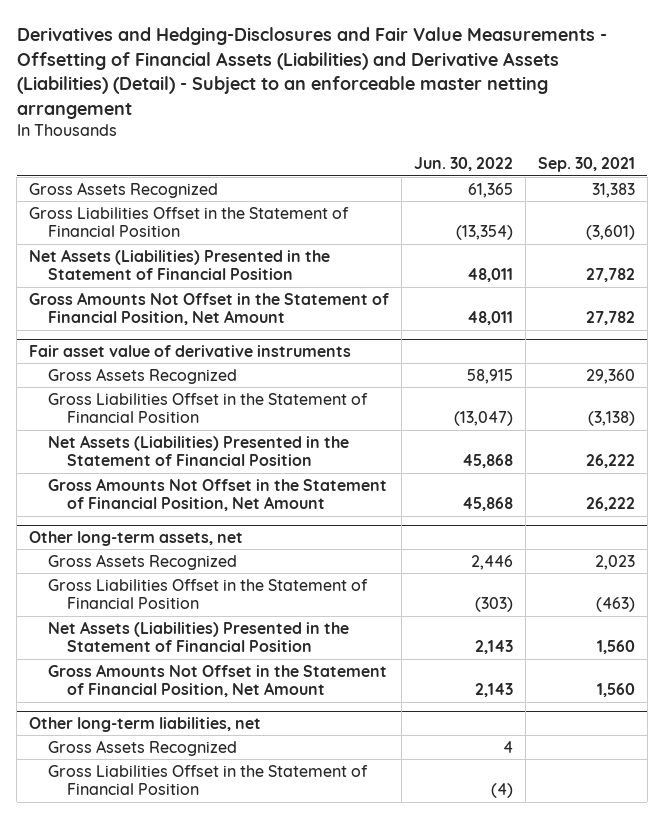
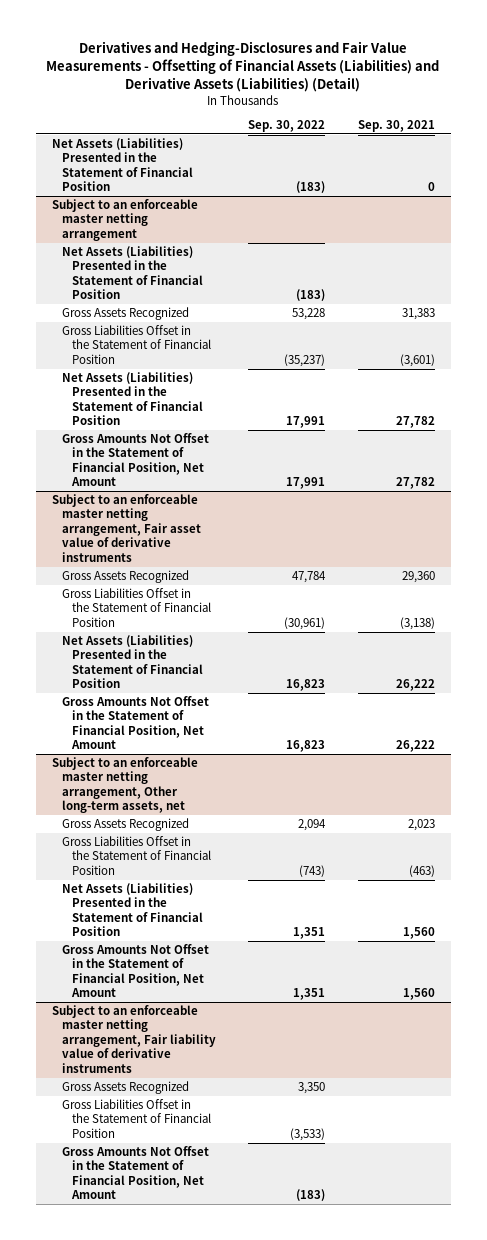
[16,27,607,119] Derivatives and Hedging-Disclosures and Fair Value Measurements - Offsetting of Financial Assets (Liabilities) and Derivative Assets (Liabilities) (Detail) - Subject to an enforceable master netting arrangement -> [46,41,440,93] Derivatives and Hedging-Disclosures and Fair Value Measurements - Offsetting of Financial Assets (Liabilities) and Derivative Assets (Liabilities) (Detail)
[413,157,513,172] Jun. 30, 2022 -> none
none -> [248,120,326,133] Sep. 30, 2022
none -> [51,137,193,192] Net Assets (Liabilities) Presented in the Statement of Financial Position
none -> [51,198,198,241] Subject to an enforceable master netting arrangement
none -> [61,245,204,300] Net Assets (Liabilities) Presented in the Statement of Financial Position
[28,344,351,357] Fair asset value of derivative instruments -> none
none -> [51,493,201,562] Subject to an enforceable master netting arrangement, Fair asset value of derivative instruments
[28,530,243,546] Other long-term assets, net -> none
none -> [51,756,198,814] Subject to an enforceable master netting arrangement, Other long-term assets, net
[28,716,261,732] Other long-term liabilities, net -> none
none -> [51,1004,216,1073] Subject to an enforceable master netting arrangement, Fair liability value of derivative instruments
none -> [61,1145,209,1200] Gross Amounts Not Offset in the Statement of Financial Position, Net Amount

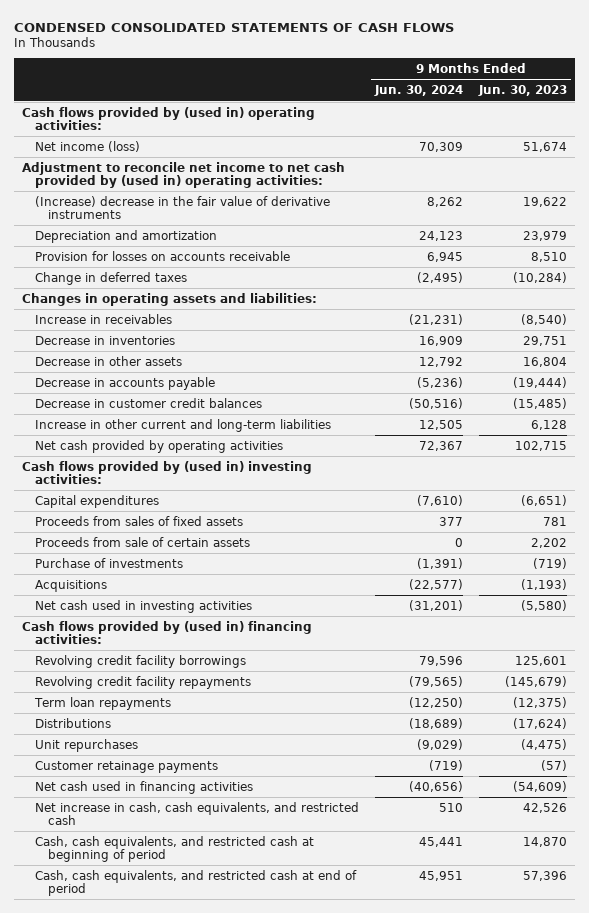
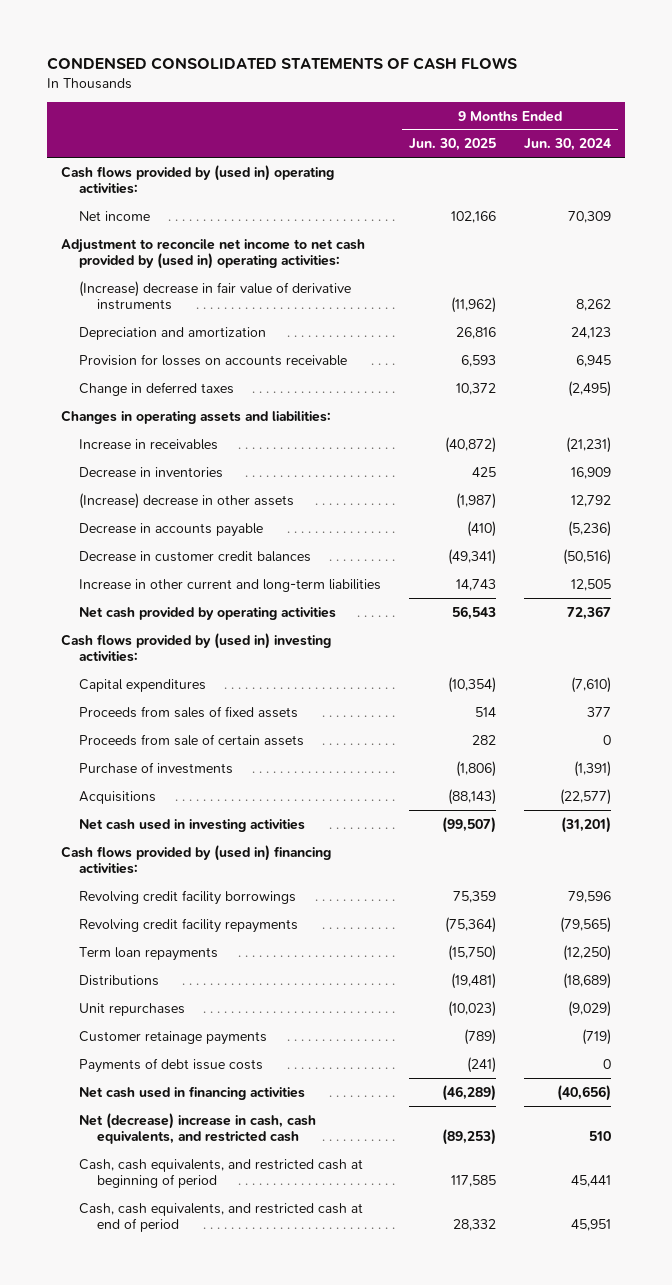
[477,85,567,97] Jun. 30, 2023 -> none
none -> [408,138,496,152] Jun. 30, 2025
[35,140,141,152] Net income (loss) -> [78,210,150,221] Net income
[35,195,331,219] (Increase) decrease in the fair value of derivative instruments -> [78,280,351,310] (Increase) decrease in fair value of derivative instruments
[35,355,183,366] Decrease in other assets -> [78,492,294,509] (Increase) decrease in other assets
none -> [78,1057,263,1073] Payments of debt issue costs
[35,801,360,825] Net increase in cash, cash equivalents, and restricted cash -> [78,1112,316,1144] Net (decrease) increase in cash, cash equivalents, and restricted cash

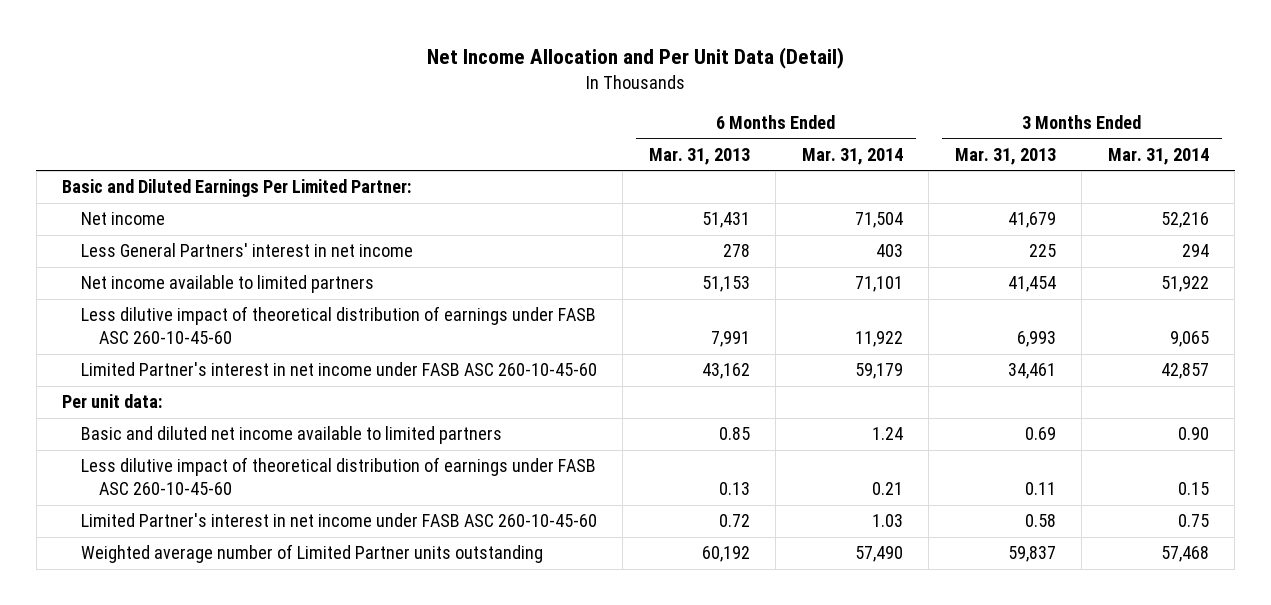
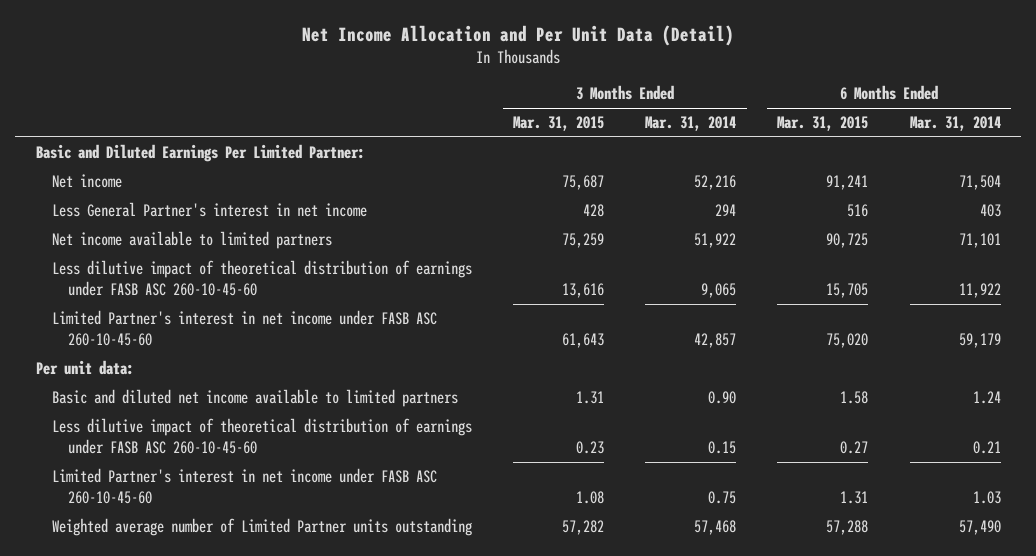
[648,147,750,165] Mar. 31, 2013 -> none
[954,147,1056,165] Mar. 31, 2013 -> none
none -> [513,116,605,132] Mar. 31, 2015
none -> [777,116,869,132] Mar. 31, 2015
[80,243,413,258] Less General Partners' interest in net income -> [51,202,367,218] Less General Partner's interest in net income

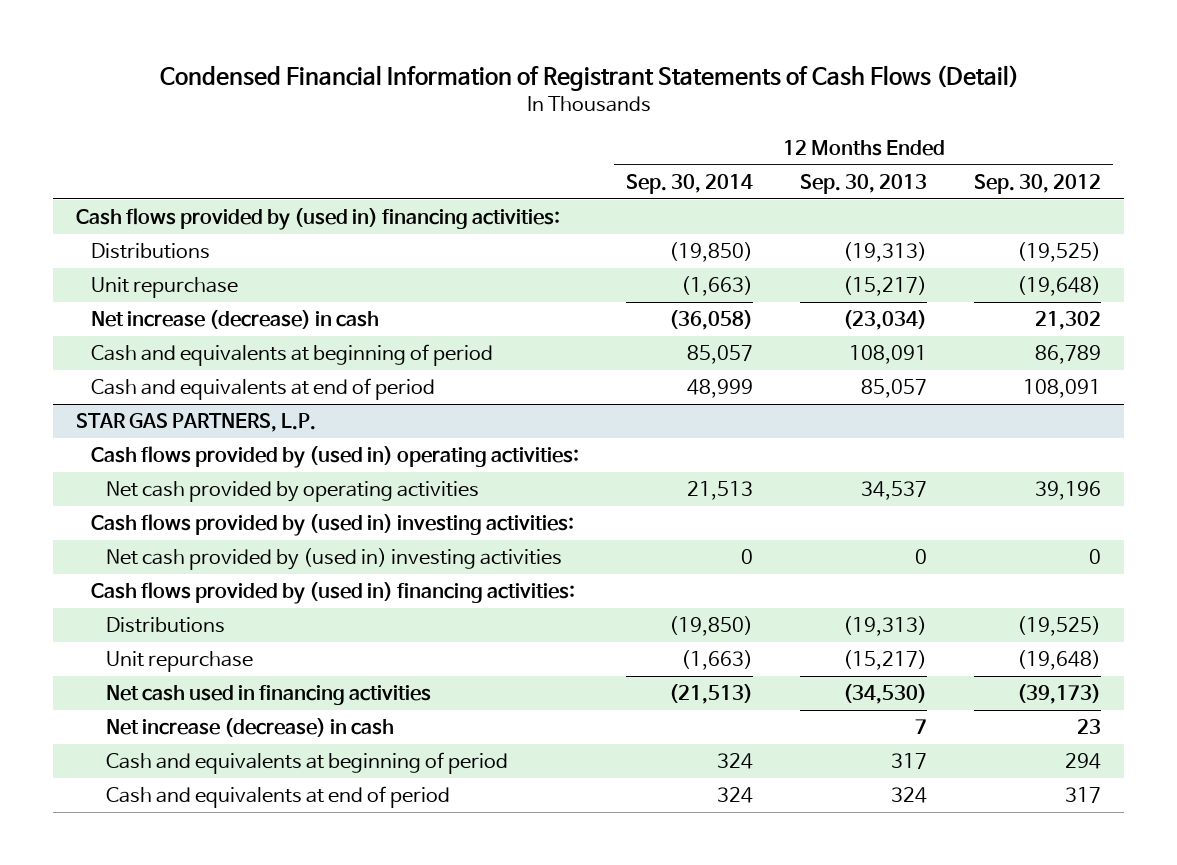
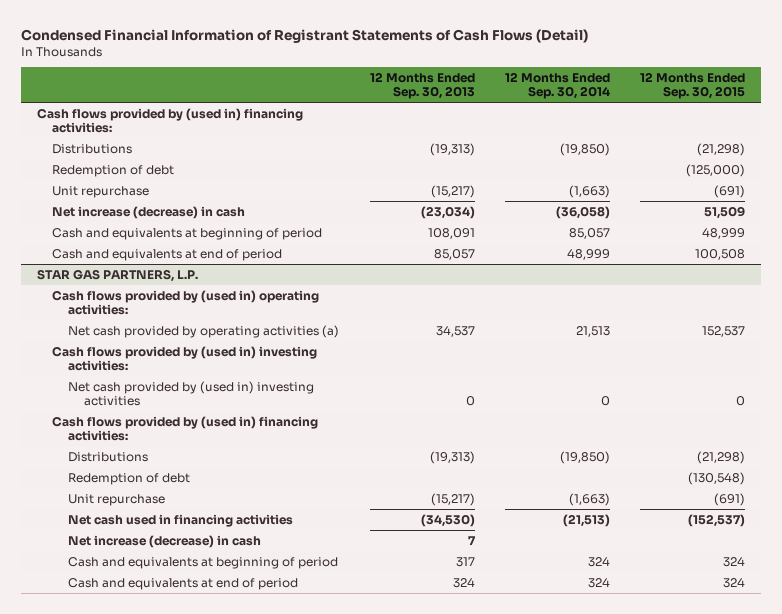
[974,173,1102,194] Sep. 30, 2012 -> none
none -> [640,72,746,100] 12 Months Ended Sep. 30, 2015
none -> [52,164,175,177] Redemption of debt
[106,481,480,503] Net cash provided by operating activities -> [68,324,340,338] Net cash provided by operating activities (a)
none -> [68,472,191,485] Redemption of debt

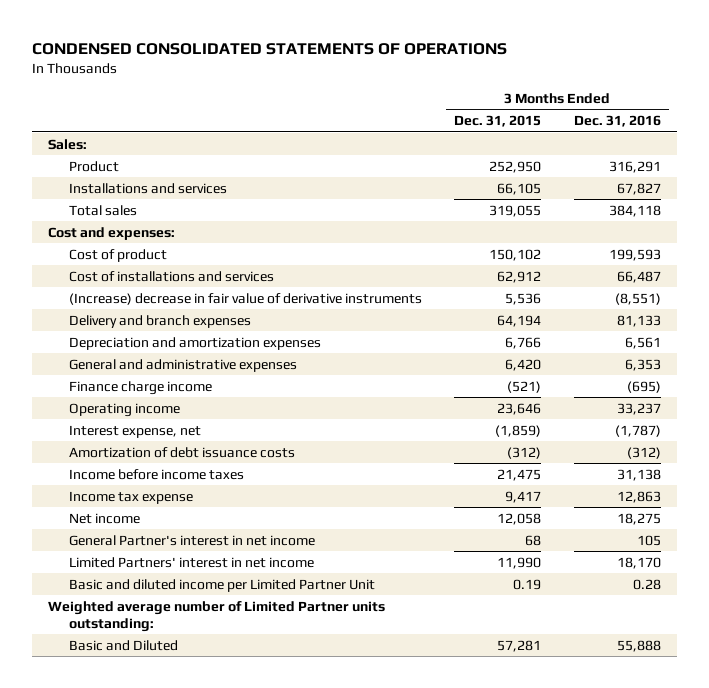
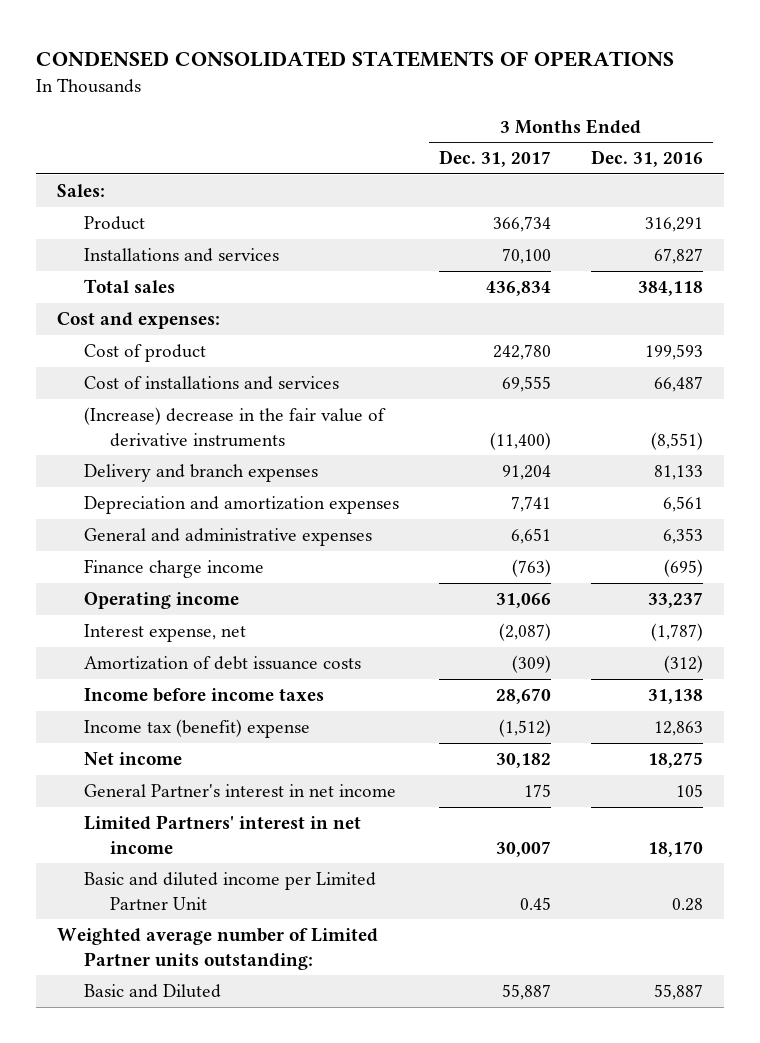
[454,115,542,128] Dec. 31, 2015 -> none
none -> [438,150,551,168] Dec. 31, 2017
[68,292,422,305] (Increase) decrease in fair value of derivative instruments -> [83,406,386,447] (Increase) decrease in the fair value of derivative instruments
[68,490,193,504] Income tax expense -> [83,718,310,738] Income tax (benefit) expense
[616,639,661,652] 55,888 -> [654,983,704,1000] 55,887

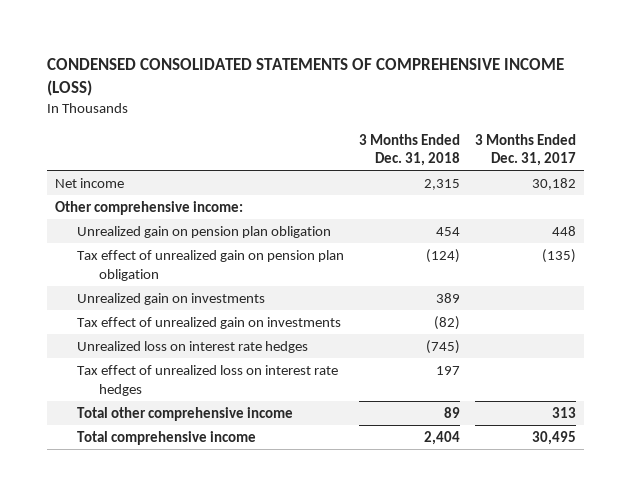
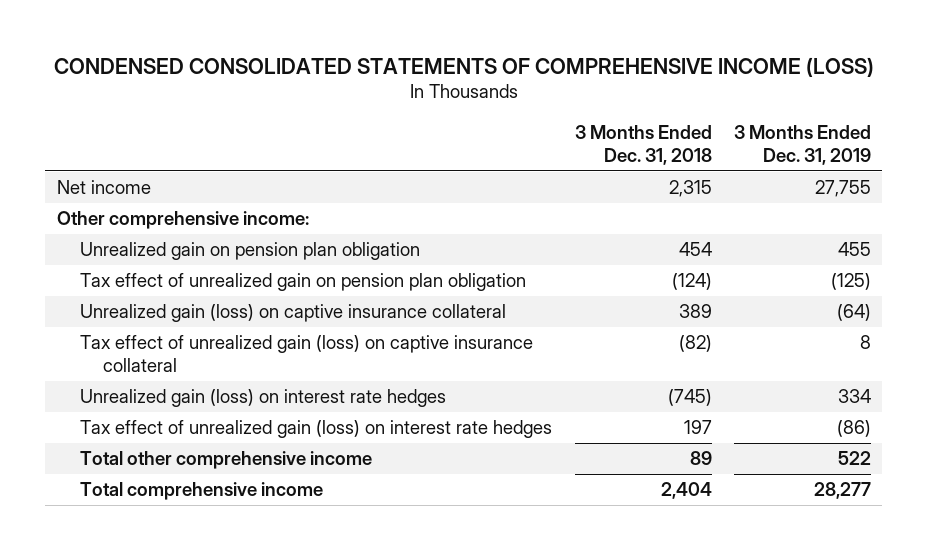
[475,133,577,167] 3 Months Ended Dec. 31, 2017 -> none
none -> [734,124,872,165] 3 Months Ended Dec. 31, 2019
[76,292,265,305] Unrealized gain on investments -> [79,304,506,323] Unrealized gain (loss) on captive insurance collateral
[76,316,341,329] Tax effect of unrealized gain on investments -> [79,335,533,373] Tax effect of unrealized gain (loss) on captive insurance collateral
[76,340,308,353] Unrealized loss on interest rate hedges -> [79,389,446,408] Unrealized gain (loss) on interest rate hedges
[76,364,338,396] Tax effect of unrealized loss on interest rate hedges -> [79,420,552,439] Tax effect of unrealized gain (loss) on interest rate hedges

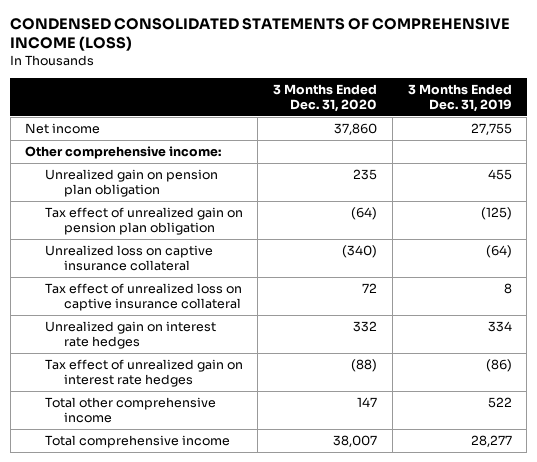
[574,124,712,165] 3 Months Ended Dec. 31, 2018 -> none
none -> [273,83,378,112] 3 Months Ended Dec. 31, 2020
[79,304,506,323] Unrealized gain (loss) on captive insurance collateral -> [44,245,213,272] Unrealized loss on captive insurance collateral
[79,335,533,373] Tax effect of unrealized gain (loss) on captive insurance collateral -> [44,283,242,312] Tax effect of unrealized loss on captive insurance collateral
[79,389,446,408] Unrealized gain (loss) on interest rate hedges -> [44,321,216,350] Unrealized gain on interest rate hedges
[79,420,552,439] Tax effect of unrealized gain (loss) on interest rate hedges -> [44,359,243,388] Tax effect of unrealized gain on interest rate hedges

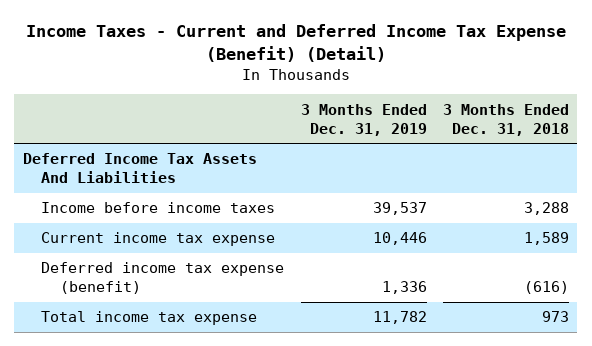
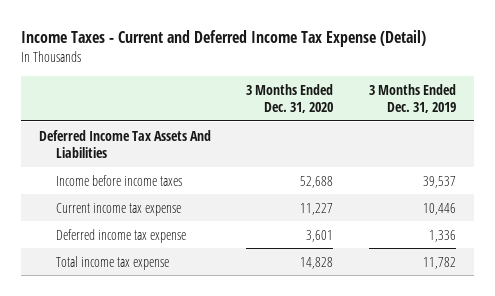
[25,24,566,62] Income Taxes - Current and Deferred Income Tax Expense (Benefit) (Detail) -> [20,29,426,47] Income Taxes - Current and Deferred Income Tax Expense (Detail)
[443,103,570,136] 3 Months Ended Dec. 31, 2018 -> none
none -> [246,83,334,113] 3 Months Ended Dec. 31, 2020
[41,262,285,295] Deferred income tax expense (benefit) -> [55,228,186,243] Deferred income tax expense

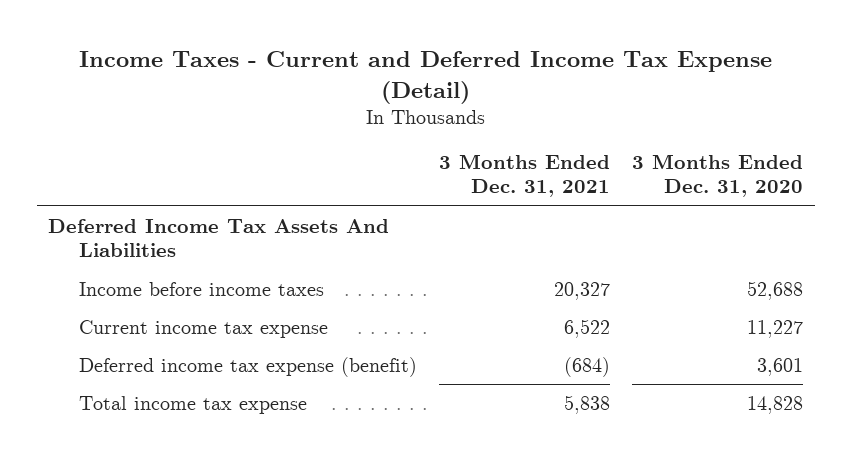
[368,83,456,113] 3 Months Ended Dec. 31, 2019 -> none
none -> [439,154,611,198] 3 Months Ended Dec. 31, 2021
[55,228,186,243] Deferred income tax expense -> [79,356,418,377] Deferred income tax expense (benefit)

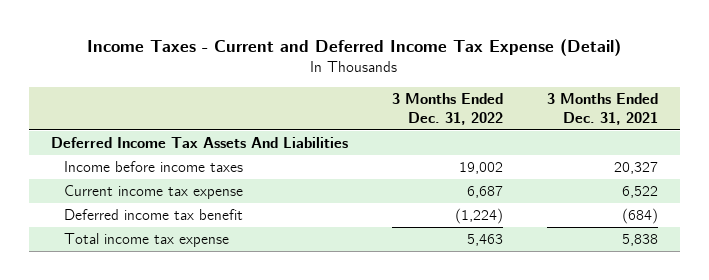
[632,154,804,198] 3 Months Ended Dec. 31, 2020 -> none
none -> [391,92,503,125] 3 Months Ended Dec. 31, 2022
[79,356,418,377] Deferred income tax expense (benefit) -> [63,209,243,221] Deferred income tax benefit

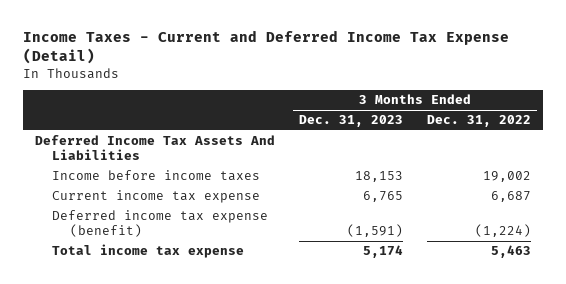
[546,92,658,125] 3 Months Ended Dec. 31, 2021 -> none
none -> [299,115,404,128] Dec. 31, 2023
[63,209,243,221] Deferred income tax benefit -> [52,210,269,238] Deferred income tax expense (benefit)

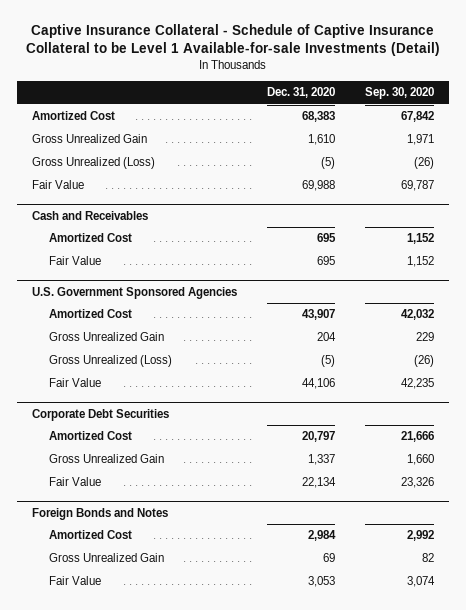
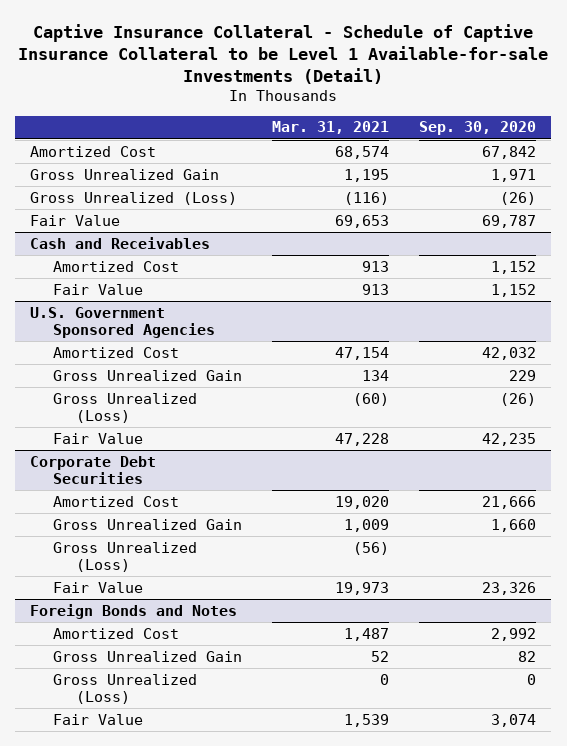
[267,87,336,99] Dec. 31, 2020 -> none
none -> [272,121,390,135] Mar. 31, 2021
none -> [53,541,198,572] Gross Unrealized (Loss)
none -> [53,673,198,704] Gross Unrealized (Loss)

